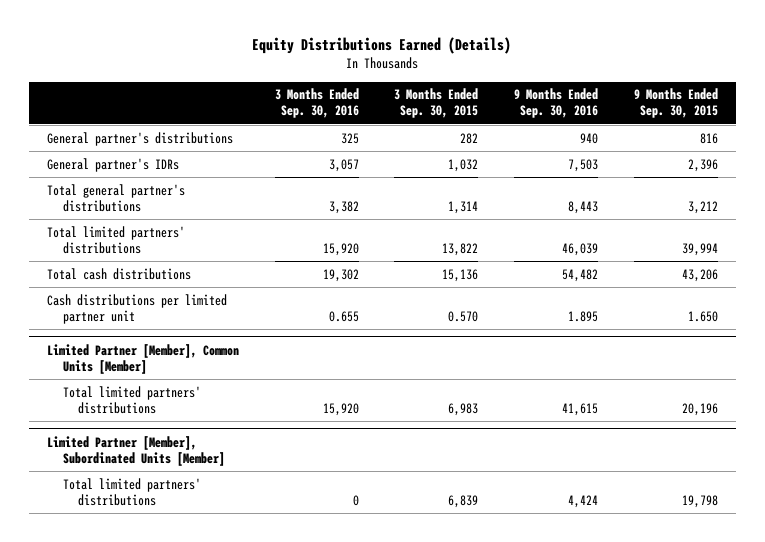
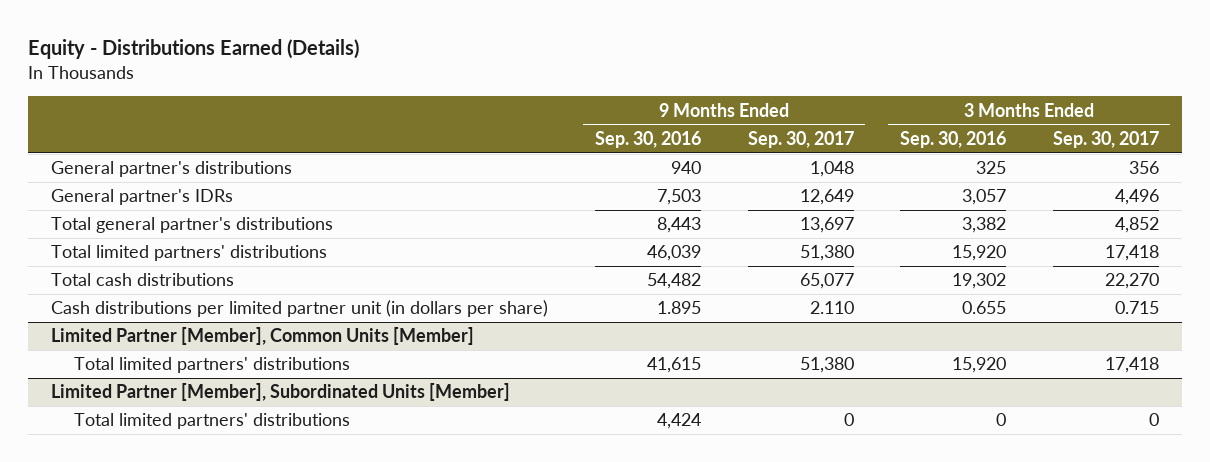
[252,37,512,55] Equity Distributions Earned (Details) -> [28,39,360,60] Equity - Distributions Earned (Details)
[394,88,479,119] 3 Months Ended Sep. 30, 2015 -> none
[633,88,718,119] 9 Months Ended Sep. 30, 2015 -> none
none -> [747,130,854,148] Sep. 30, 2017
none -> [1052,130,1159,148] Sep. 30, 2017
[47,293,228,324] Cash distributions per limited partner unit -> [51,300,549,318] Cash distributions per limited partner unit (in dollars per share)

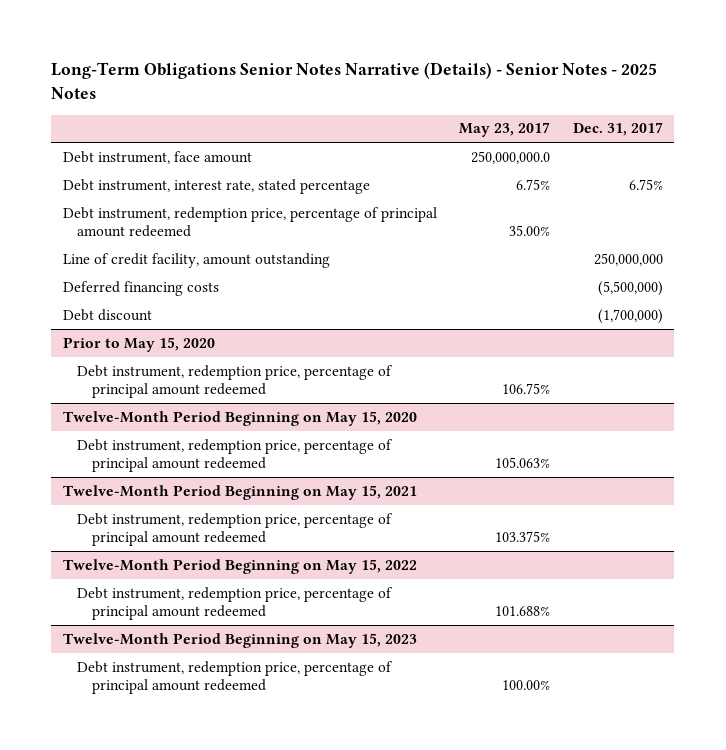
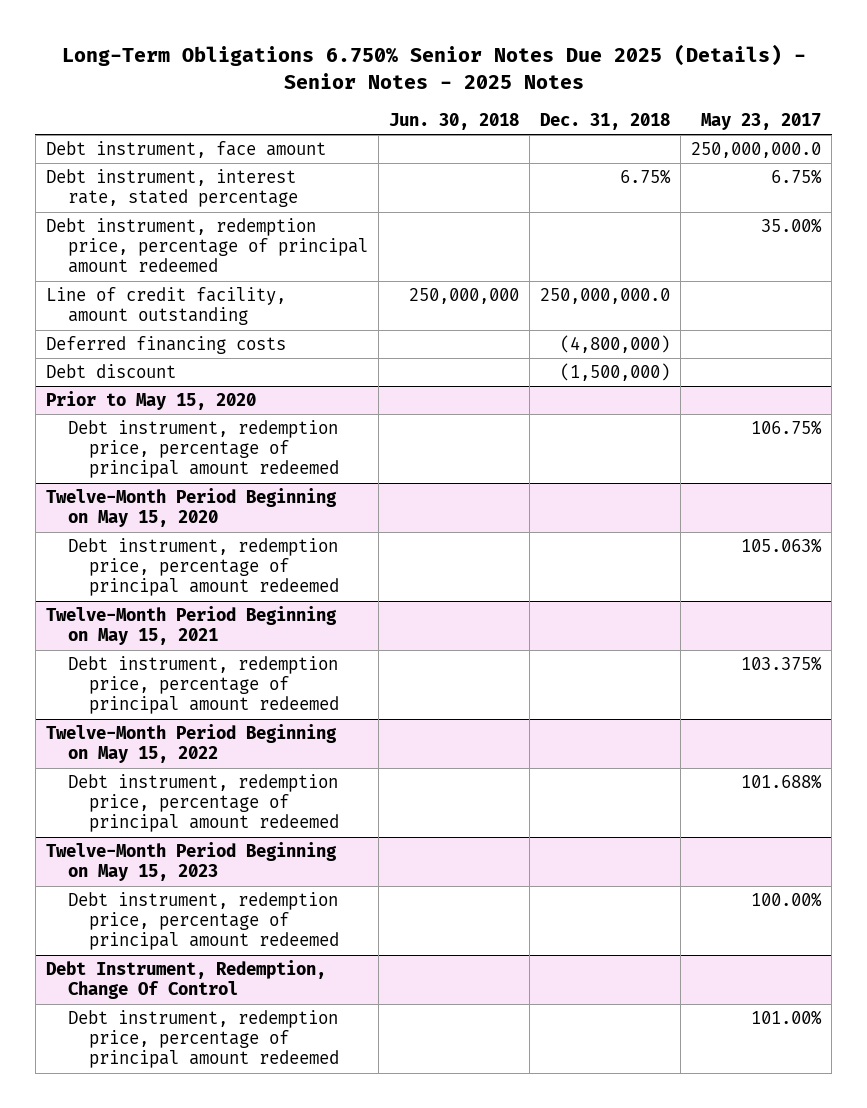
[51,62,658,100] Long-Term Obligations Senior Notes Narrative (Details) - Senior Notes - 2025 Notes -> [61,44,806,89] Long-Term Obligations 6.750% Senior Notes Due 2025 (Details) - Senior Notes - 2025 Notes
[573,122,664,137] Dec. 31, 2017 -> none
none -> [388,113,519,131] Jun. 30, 2018
none -> [540,113,671,131] Dec. 31, 2018
none -> [46,960,327,1000] Debt Instrument, Redemption, Change Of Control
none -> [67,1010,340,1069] Debt instrument, redemption price, percentage of principal amount redeemed

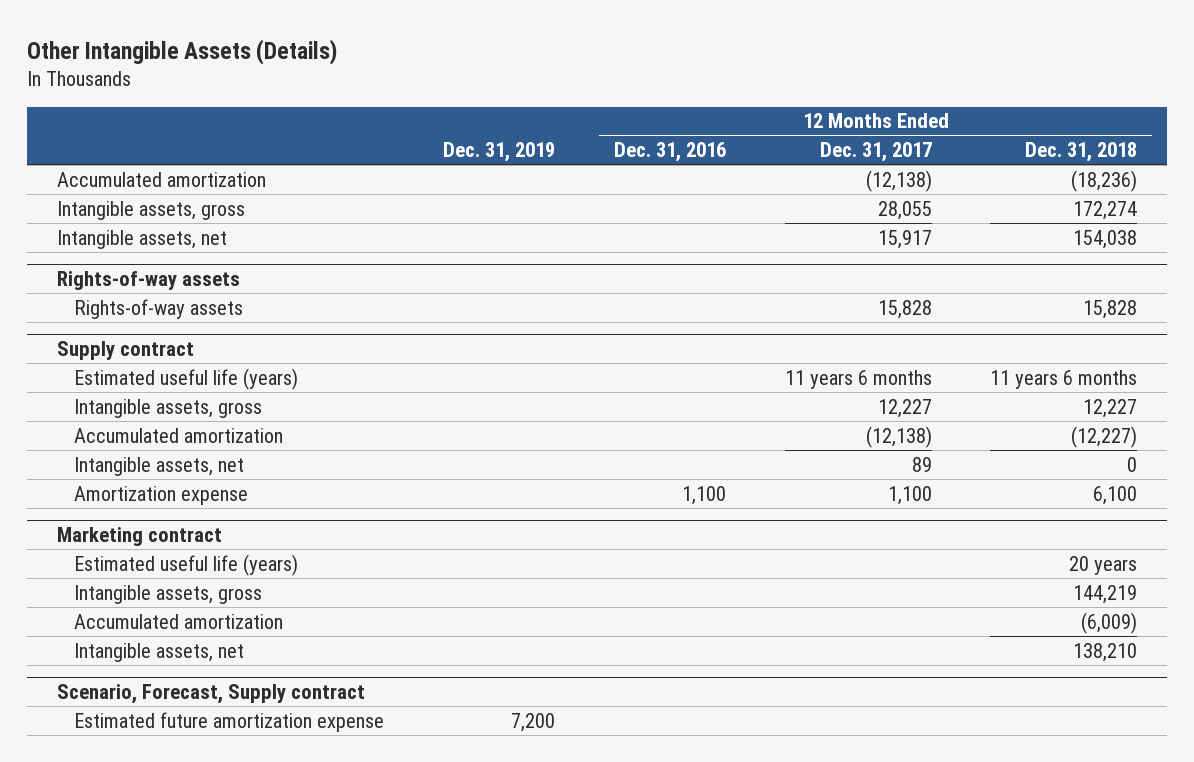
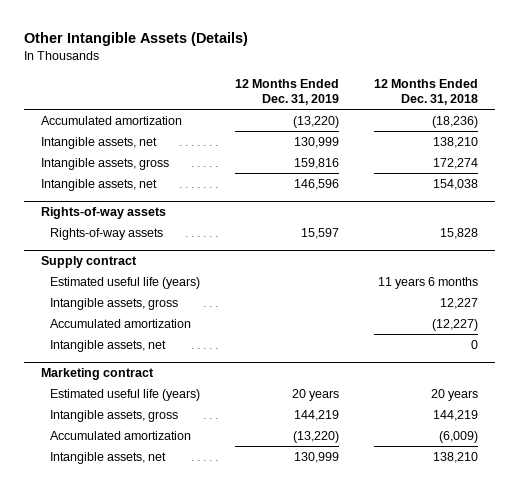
[443,142,556,163] Dec. 31, 2019 -> none
[613,142,726,163] Dec. 31, 2016 -> none
[819,142,932,163] Dec. 31, 2017 -> none
none -> [234,78,339,105] 12 Months Ended Dec. 31, 2019
none -> [41,136,158,149] Intangible assets, net
[74,485,249,505] Amortization expense -> none
[56,683,365,704] Scenario, Forecast, Supply contract -> none
[74,711,385,732] Estimated future amortization expense -> none

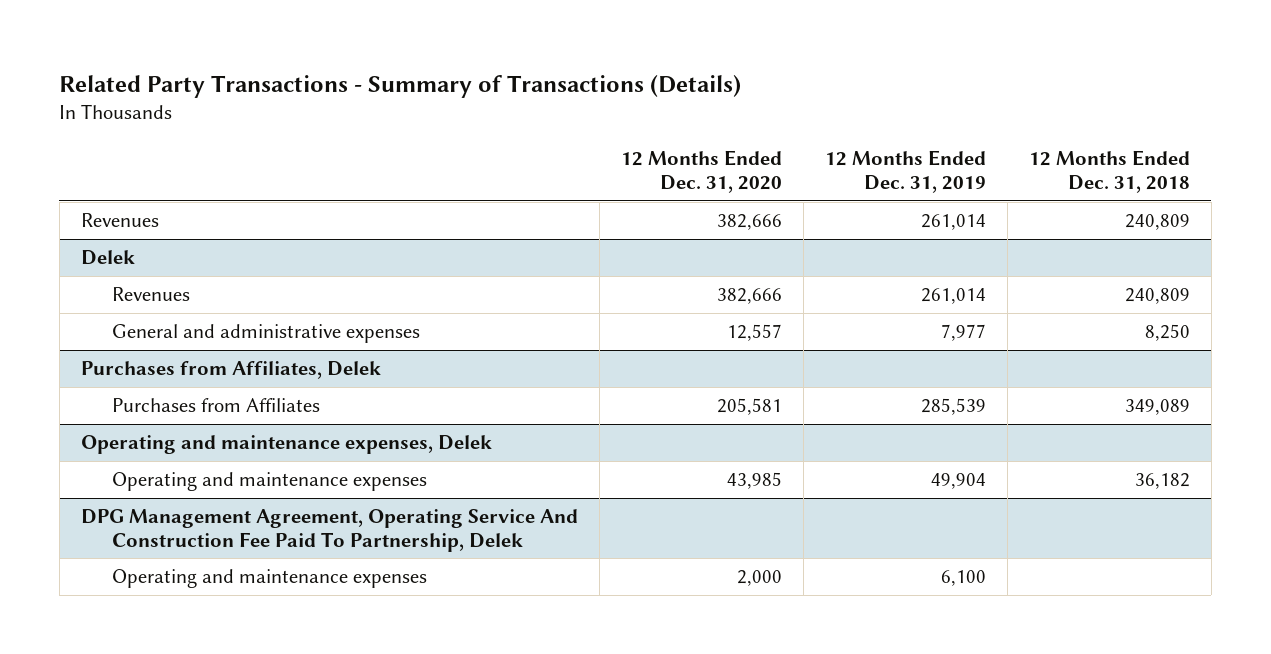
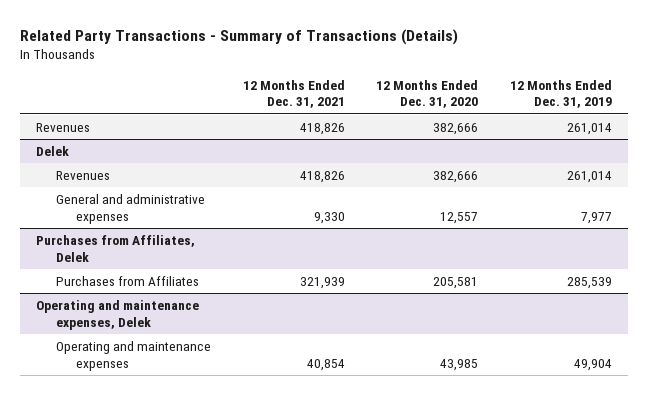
[1028,150,1190,193] 12 Months Ended Dec. 31, 2018 -> none
none -> [242,79,345,109] 12 Months Ended Dec. 31, 2021
[80,509,578,552] DPG Management Agreement, Operating Service And Construction Fee Paid To Partnership, Delek -> none
[111,569,427,589] Operating and maintenance expenses -> none

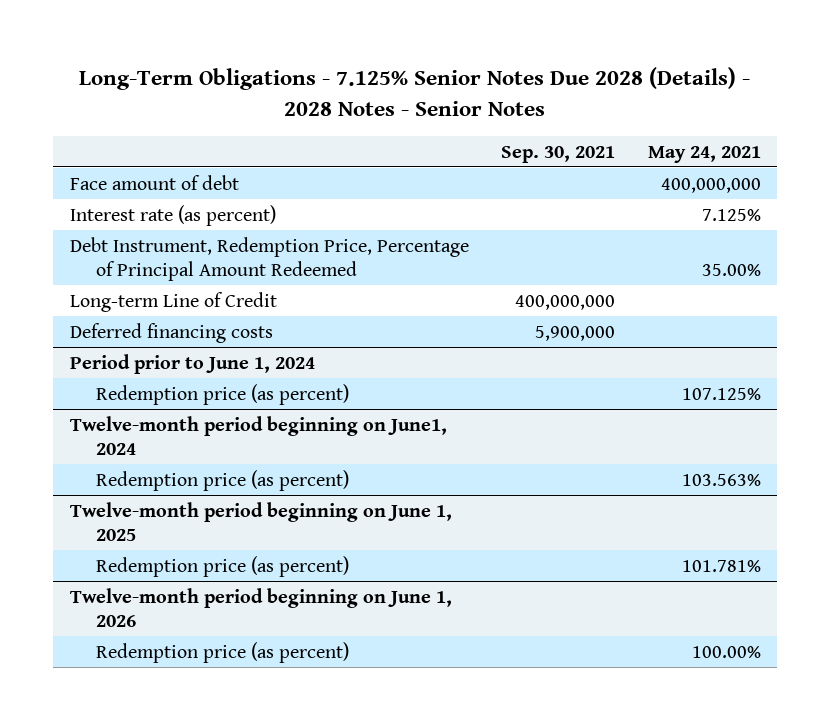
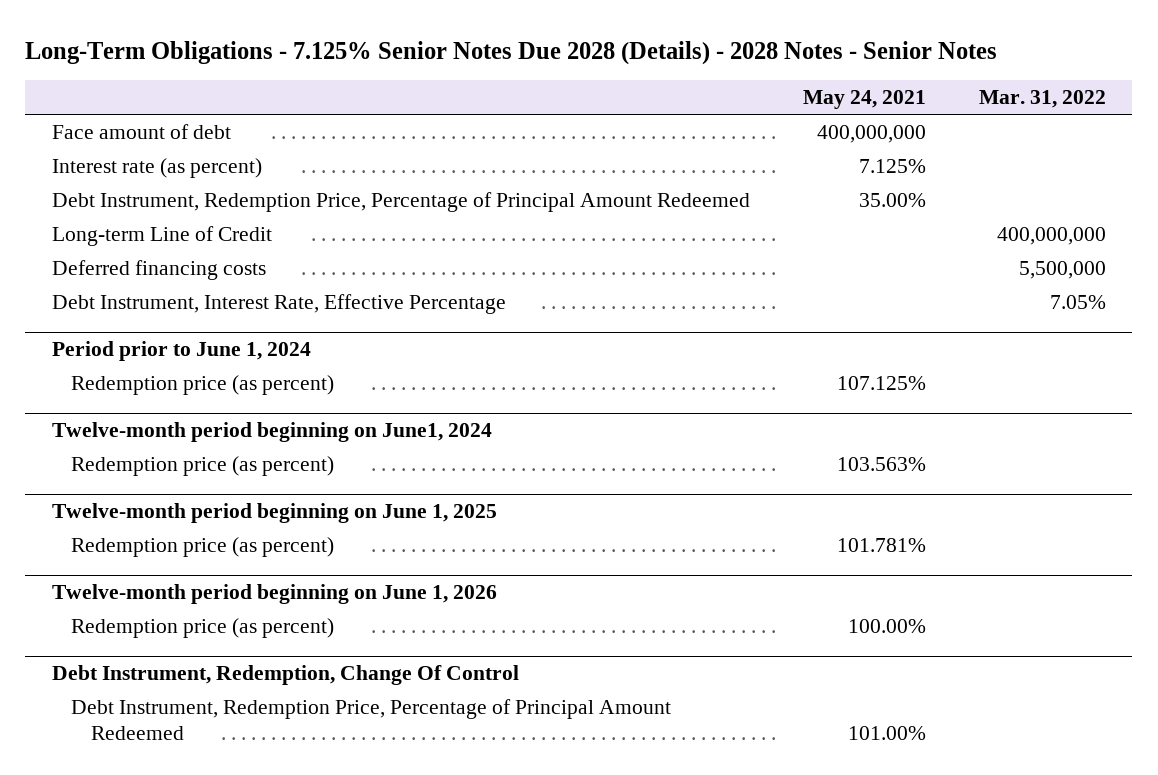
[501,145,616,163] Sep. 30, 2021 -> none
none -> [978,90,1106,109] Mar. 31, 2022
none -> [51,293,506,314] Debt Instrument, Interest Rate, Effective Percentage
none -> [51,665,519,686] Debt Instrument, Redemption, Change Of Control
none -> [71,698,672,741] Debt Instrument, Redemption Price, Percentage of Principal Amount Redeemed

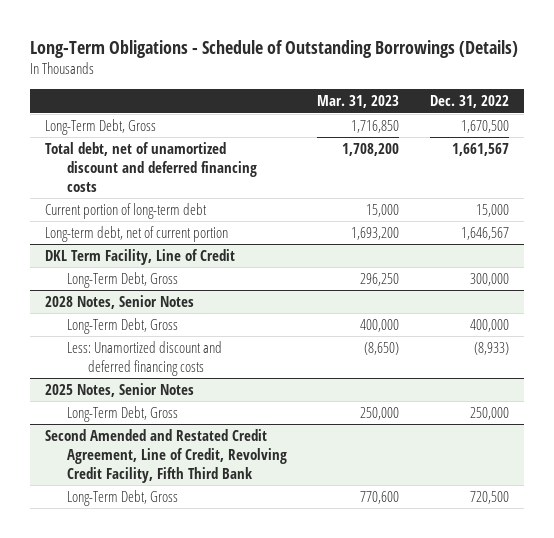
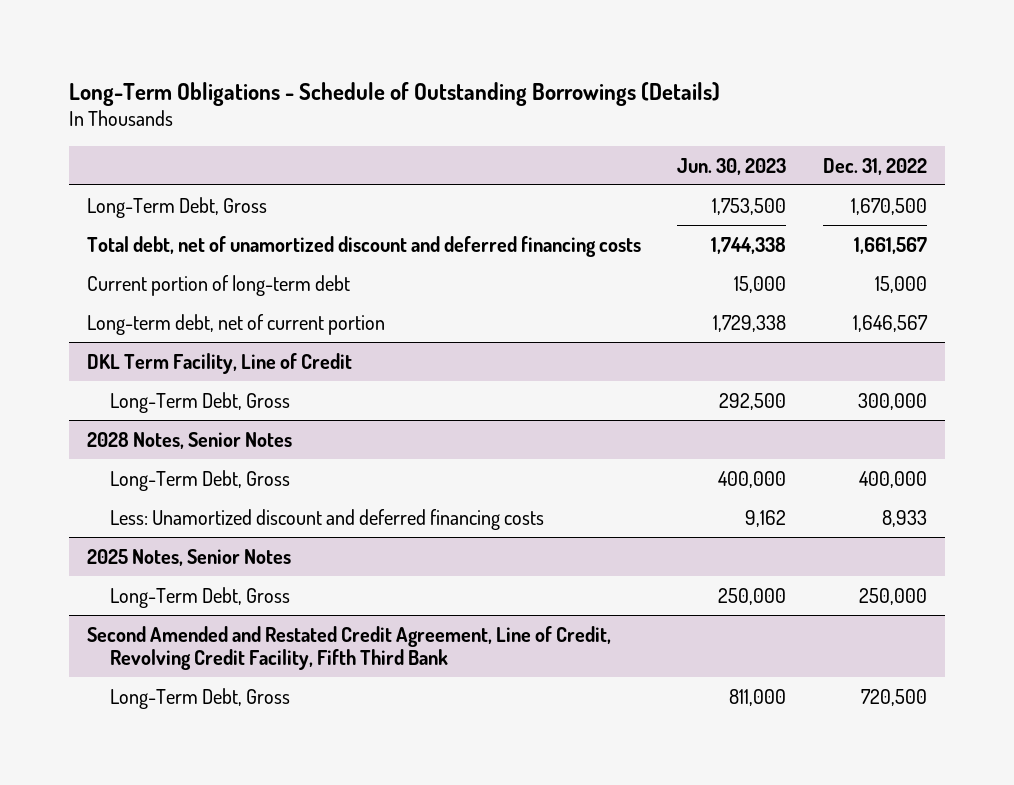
[317,95,400,109] Mar. 31, 2023 -> none
none -> [677,157,787,175] Jun. 30, 2023
[473,342,509,356] (8,933) -> [881,509,927,527] 8,933

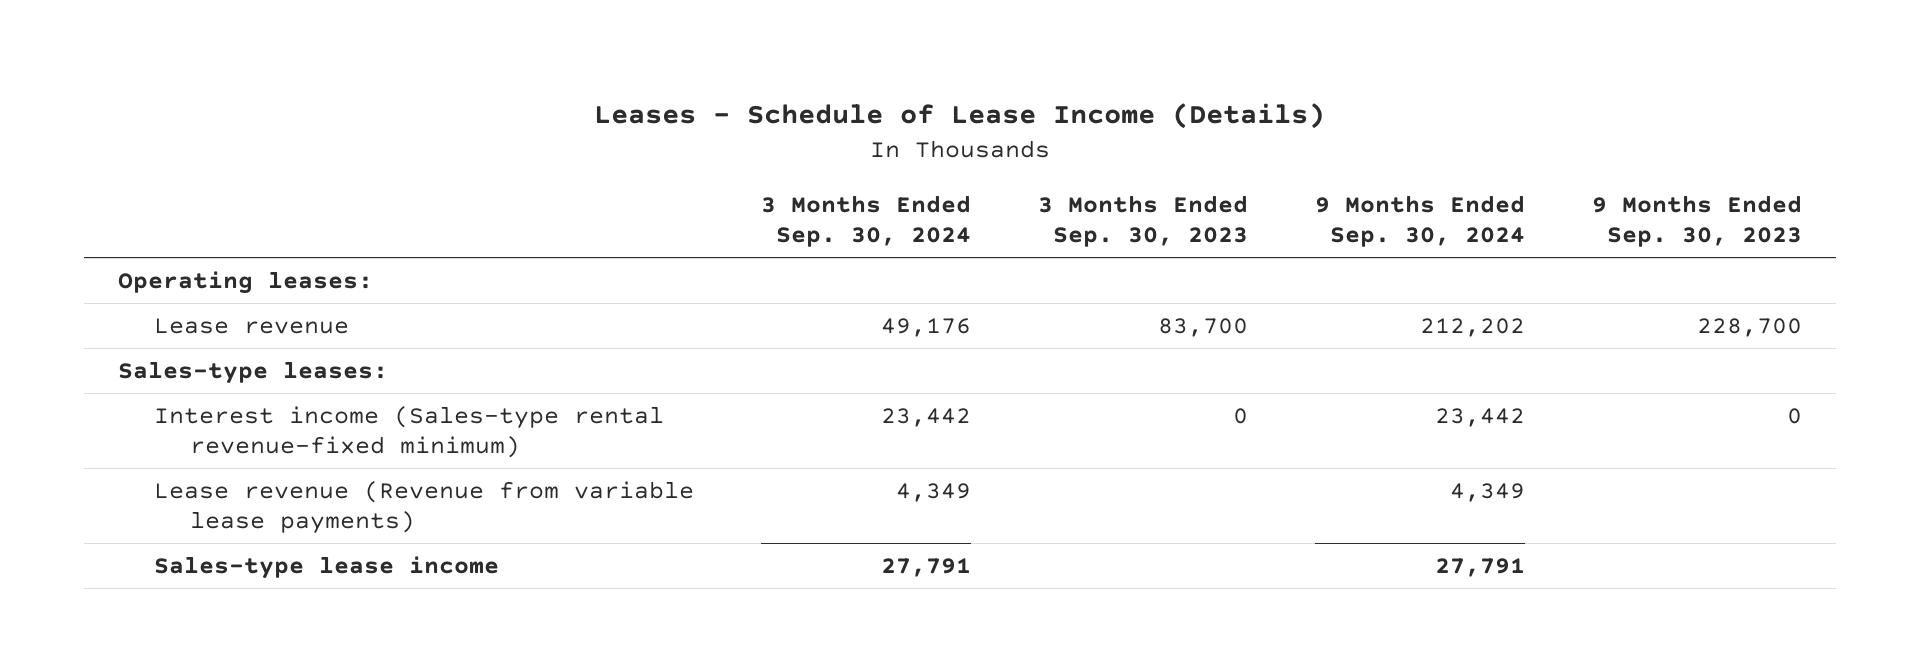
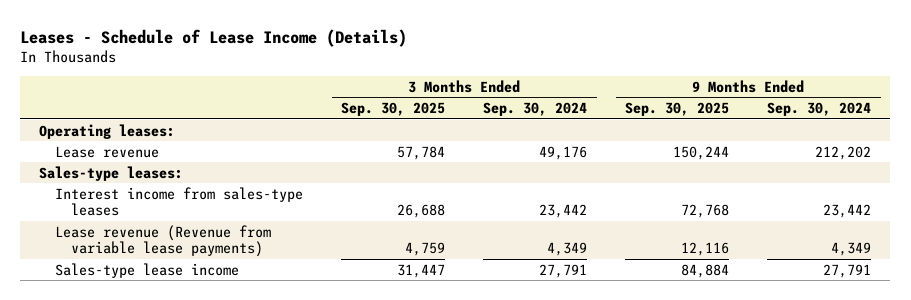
[1038,195,1249,248] 3 Months Ended Sep. 30, 2023 -> none
[1592,195,1803,248] 9 Months Ended Sep. 30, 2023 -> none
none -> [341,102,446,117] Sep. 30, 2025
none -> [625,102,730,117] Sep. 30, 2025
[153,406,664,459] Interest income (Sales-type rental revenue-fixed minimum) -> [55,186,304,217] Interest income from sales-type leases

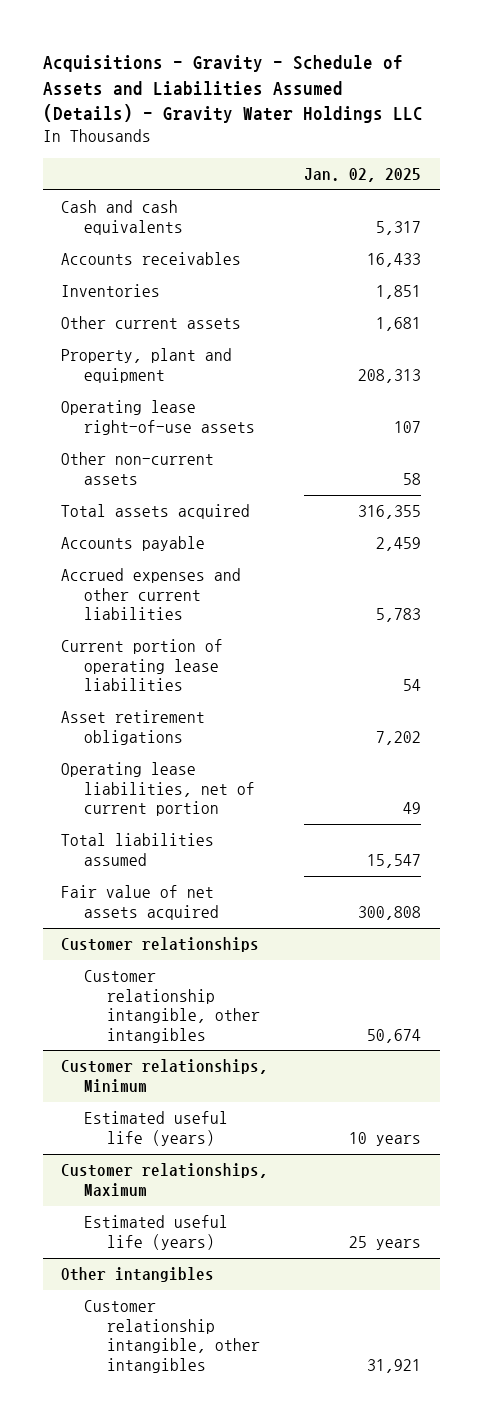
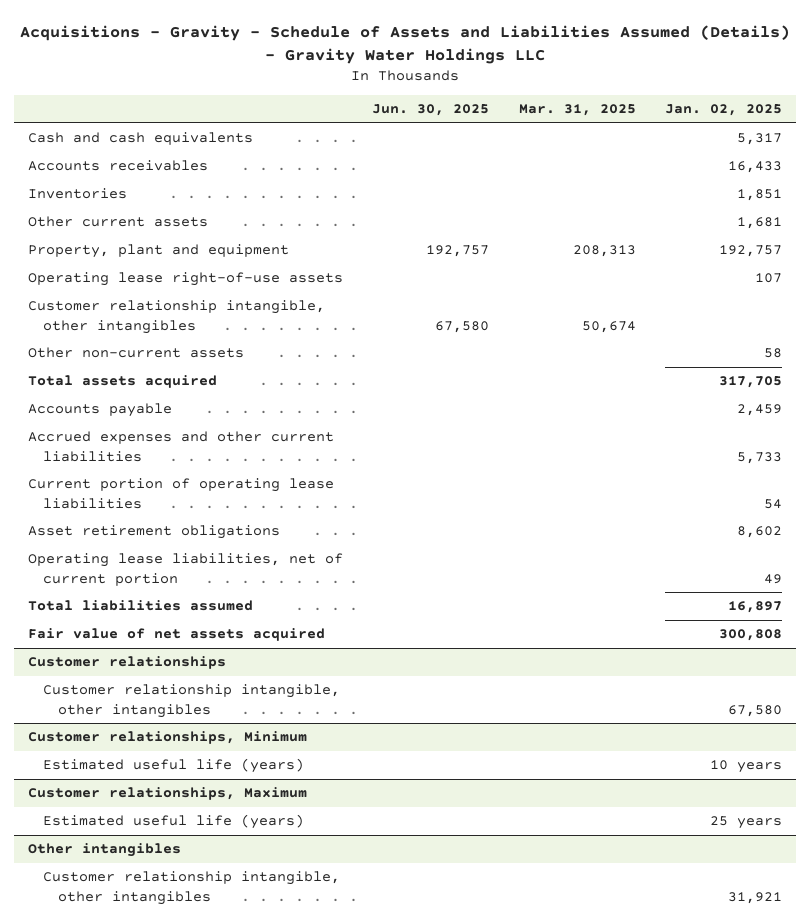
none -> [372,104,490,117] Jun. 30, 2025
none -> [518,104,636,117] Mar. 31, 2025
[358,368,422,383] 208,313 -> [718,245,782,258] 192,757
none -> [28,300,326,334] Customer relationship intangible, other intangibles
[358,505,422,520] 316,355 -> [718,376,782,389] 317,705
[376,608,422,623] 5,783 -> [736,451,782,464] 5,733
[376,730,422,745] 7,202 -> [736,526,782,539] 8,602
[367,853,422,868] 15,547 -> [727,601,782,614] 16,897
[367,1028,422,1043] 50,674 -> [727,704,782,717] 67,580

